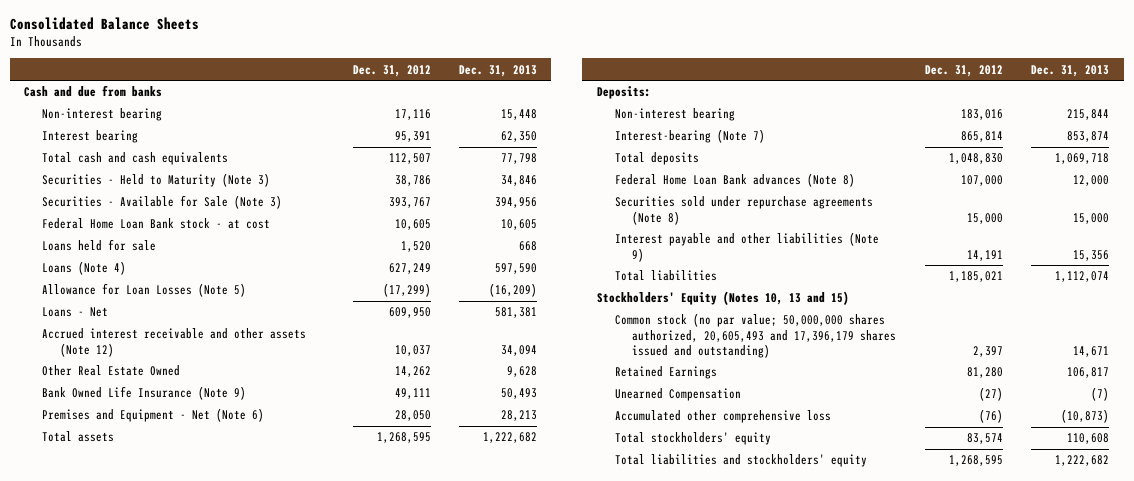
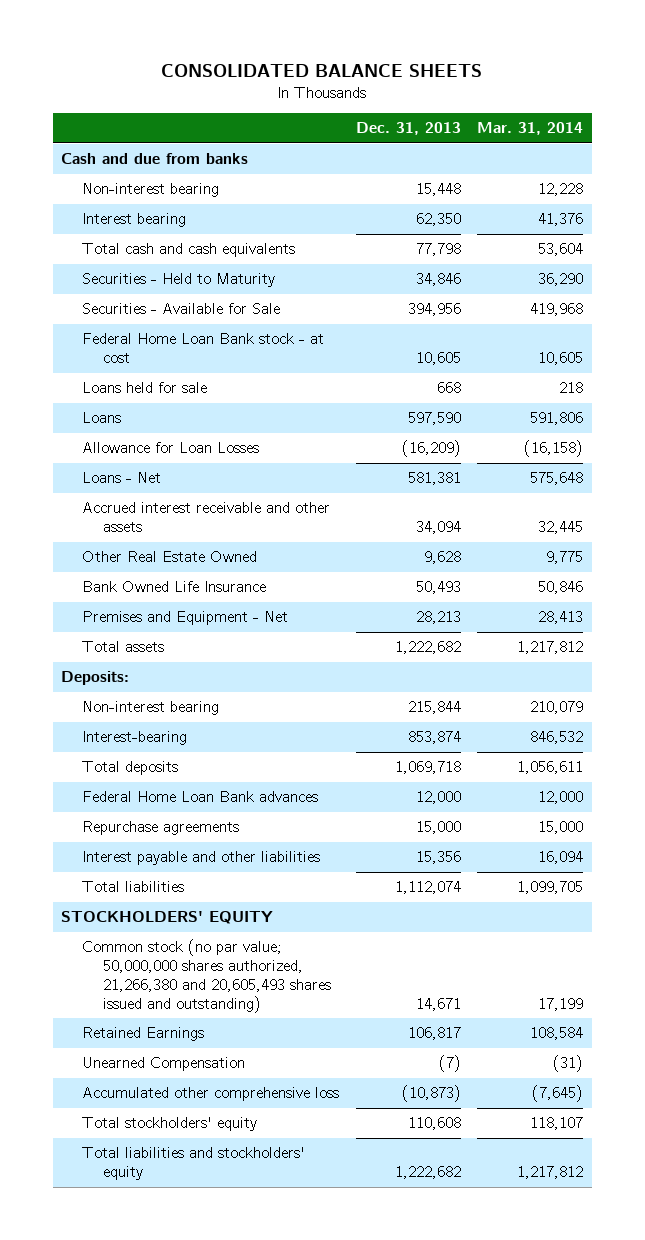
[10,17,200,31] Consolidated Balance Sheets -> [161,63,483,77] CONSOLIDATED BALANCE SHEETS
[352,64,431,77] Dec. 31, 2012 -> none
none -> [477,122,584,136] Mar. 31, 2014
[42,173,271,188] Securities - Held to Maturity (Note 3) -> [82,273,276,288] Securities - Held to Maturity
[42,195,283,210] Securities - Available for Sale (Note 3) -> [82,303,281,315] Securities - Available for Sale
[42,261,127,276] Loans (Note 4) -> [82,412,122,424] Loans
[42,283,247,298] Allowance for Loan Losses (Note 5) -> [82,442,260,454] Allowance for Loan Losses
[42,328,307,357] Accrued interest receivable and other assets (Note 12) -> [82,502,331,533] Accrued interest receivable and other assets
[42,386,247,401] Bank Owned Life Insurance (Note 9) -> [82,581,267,593] Bank Owned Life Insurance
[42,408,265,423] Premises and Equipment - Net (Note 6) -> [82,611,289,626] Premises and Equipment - Net
[614,129,765,144] Interest-bearing (Note 7) -> [82,731,188,746] Interest-bearing
[614,173,855,188] Federal Home Loan Bank advances (Note 8) -> [82,791,319,803] Federal Home Loan Bank advances
[614,196,873,225] Securities sold under repurchase agreements (Note 8) -> [82,821,240,836] Repurchase agreements
[614,232,879,262] Interest payable and other liabilities (Note 9) -> [82,851,321,866] Interest payable and other liabilities
[596,291,849,306] Stockholders' Equity (Notes 10, 13 and 15) -> [61,911,274,925] STOCKHOLDERS' EQUITY
[614,313,897,358] Common stock (no par value; 50,000,000 shares authorized, 20,605,493 and 17,396,179 shares issued and outstanding) -> [82,939,332,1013] Common stock (no par value; 50,000,000 shares authorized, 21,266,380 and 20,605,493 shares issued and outstanding)

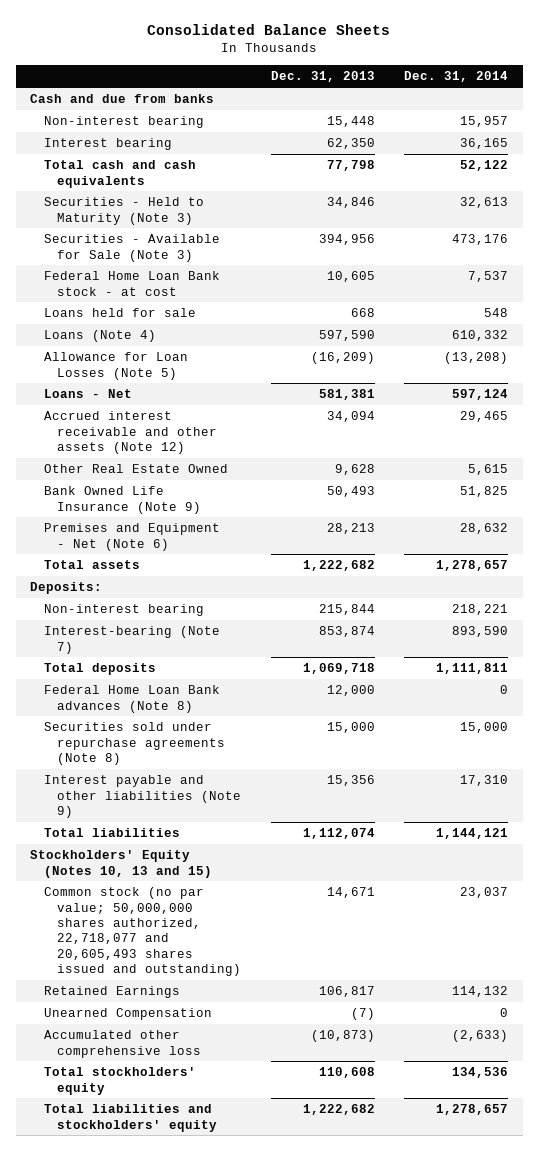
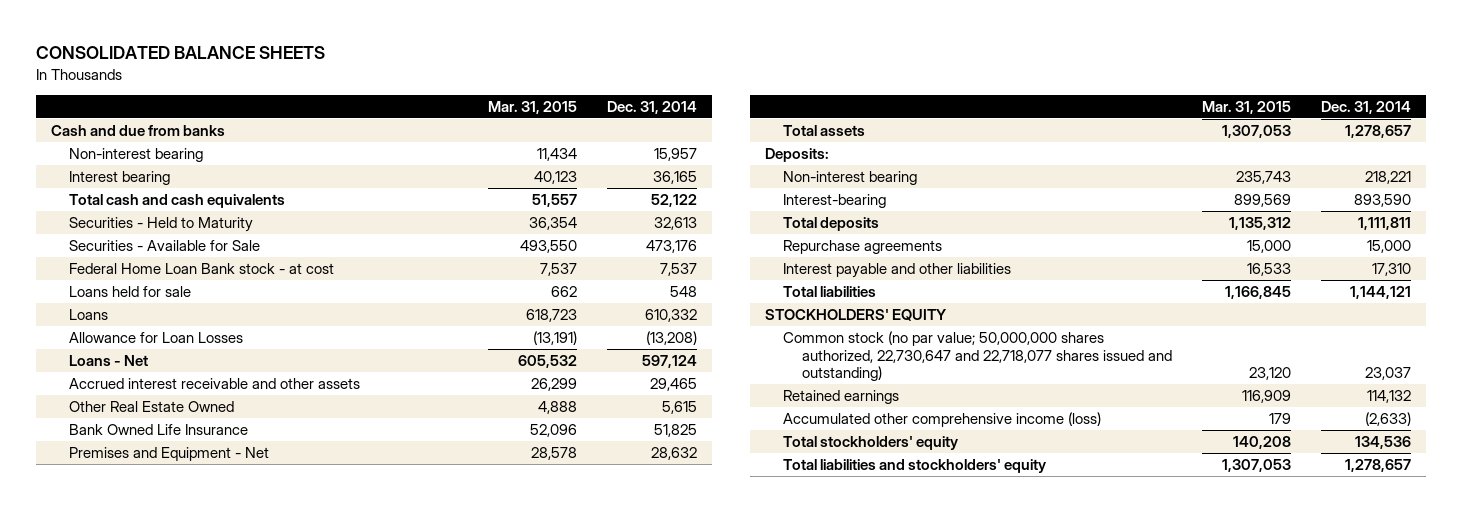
[147,24,391,36] Consolidated Balance Sheets -> [35,46,325,60] CONSOLIDATED BALANCE SHEETS
[270,71,375,83] Dec. 31, 2013 -> none
none -> [488,100,578,114] Mar. 31, 2015
[43,197,204,225] Securities - Held to Maturity (Note 3) -> [69,217,254,233] Securities - Held to Maturity
[43,234,220,262] Securities - Available for Sale (Note 3) -> [69,240,261,252] Securities - Available for Sale
[43,330,156,343] Loans (Note 4) -> [69,309,109,321] Loans
[43,352,188,380] Allowance for Loan Losses (Note 5) -> [69,332,244,344] Allowance for Loan Losses
[43,411,217,454] Accrued interest receivable and other assets (Note 12) -> [69,378,361,390] Accrued interest receivable and other assets
[43,486,201,514] Bank Owned Life Insurance (Note 9) -> [69,424,249,436] Bank Owned Life Insurance
[43,523,220,551] Premises and Equipment - Net (Note 6) -> [69,447,270,462] Premises and Equipment - Net
[43,626,220,654] Interest-bearing (Note 7) -> [783,194,887,209] Interest-bearing
[43,685,220,713] Federal Home Loan Bank advances (Note 8) -> none
[43,722,225,765] Securities sold under repurchase agreements (Note 8) -> [783,240,943,255] Repurchase agreements
[43,775,241,818] Interest payable and other liabilities (Note 9) -> [783,263,1012,279] Interest payable and other liabilities
[43,1008,212,1021] Unearned Compensation -> none
[30,850,212,878] Stockholders' Equity (Notes 10, 13 and 15) -> [764,309,947,322] STOCKHOLDERS' EQUITY
[43,887,241,977] Common stock (no par value; 50,000,000 shares authorized, 22,718,077 and 20,605,493 shares issued and outstanding) -> [783,331,1172,382] Common stock (no par value; 50,000,000 shares authorized, 22,730,647 and 22,718,077 shares issued and outstanding)
[43,986,180,999] Retained Earnings -> [783,390,900,405] Retained earnings
[43,1030,201,1058] Accumulated other comprehensive loss -> [783,412,1102,428] Accumulated other comprehensive income (loss)

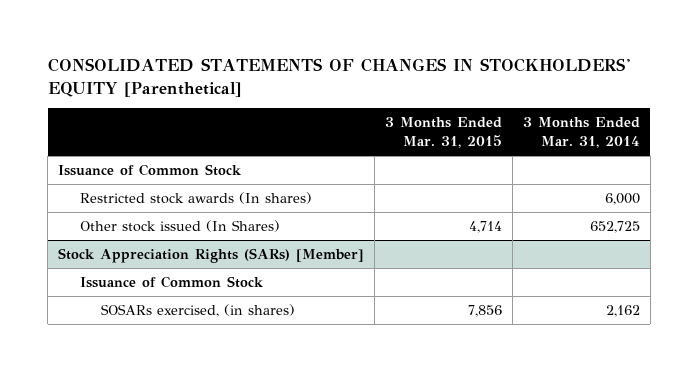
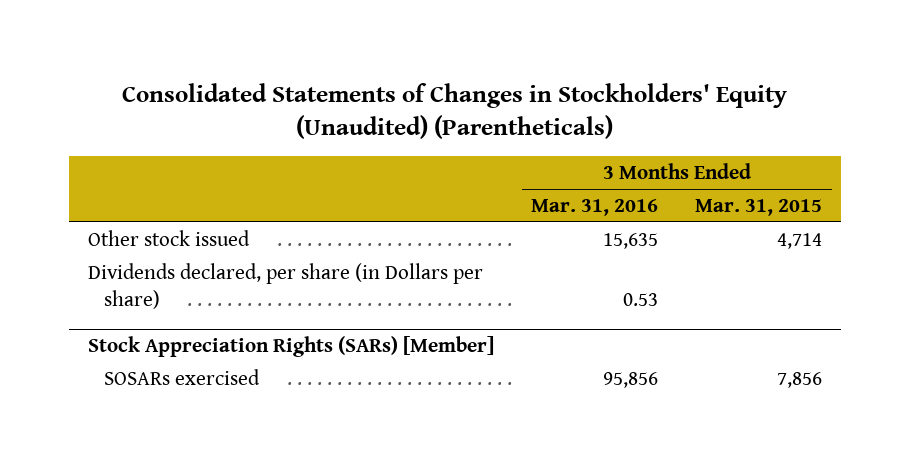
[47,57,630,97] CONSOLIDATED STATEMENTS OF CHANGES IN STOCKHOLDERS' EQUITY [Parenthetical] -> [122,83,788,140] Consolidated Statements of Changes in Stockholders' Equity (Unaudited) (Parentheticals)
[522,117,640,149] 3 Months Ended Mar. 31, 2014 -> none
none -> [531,199,659,217] Mar. 31, 2016
[58,164,243,177] Issuance of Common Stock -> none
[79,192,312,205] Restricted stock awards (In shares) -> none
[79,220,280,233] Other stock issued (In Shares) -> [87,229,250,246] Other stock issued
none -> [87,262,483,309] Dividends declared, per share (in Dollars per share)
[79,276,264,289] Issuance of Common Stock -> none
[100,304,295,318] SOSARs exercised, (in shares) -> [104,368,261,385] SOSARs exercised

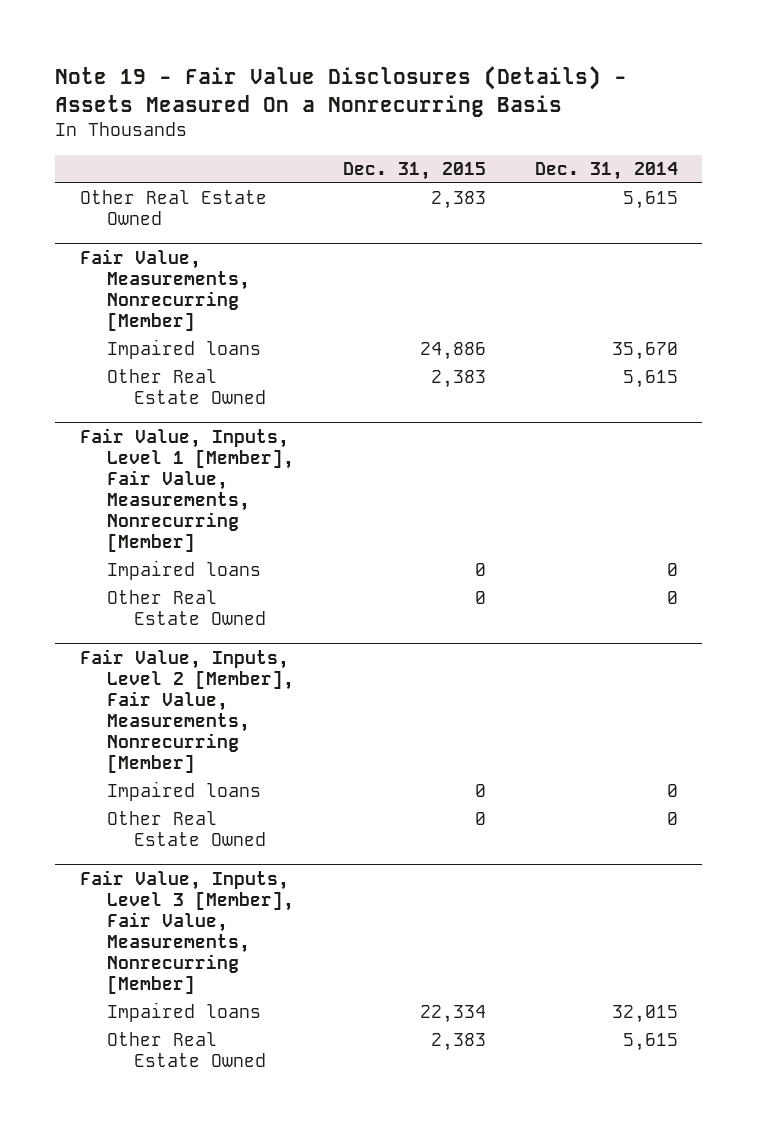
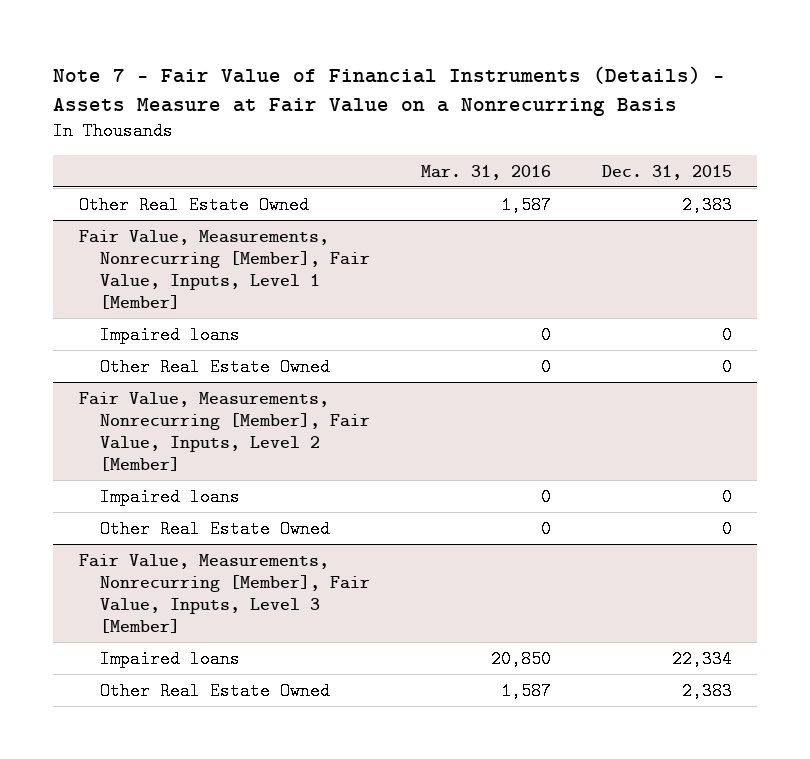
[55,65,628,117] Note 19 - Fair Value Disclosures (Details) - Assets Measured On a Nonrecurring Basis -> [53,66,726,117] Note 7 - Fair Value of Financial Instruments (Details) - Assets Measure at Fair Value on a Nonrecurring Basis
[534,162,678,181] Dec. 31, 2014 -> none
none -> [420,164,551,180] Mar. 31, 2016
[79,248,251,332] Fair Value, Measurements, Nonrecurring [Member] -> none
[107,339,262,360] Impaired loans -> none
[107,369,267,405] Other Real Estate Owned -> none
[79,427,295,553] Fair Value, Inputs, Level 1 [Member], Fair Value, Measurements, Nonrecurring [Member] -> [78,229,371,309] Fair Value, Measurements, Nonrecurring [Member], Fair Value, Inputs, Level 1 [Member]
[79,648,295,774] Fair Value, Inputs, Level 2 [Member], Fair Value, Measurements, Nonrecurring [Member] -> [78,391,371,471] Fair Value, Measurements, Nonrecurring [Member], Fair Value, Inputs, Level 2 [Member]
[79,869,295,995] Fair Value, Inputs, Level 3 [Member], Fair Value, Measurements, Nonrecurring [Member] -> [78,553,371,633] Fair Value, Measurements, Nonrecurring [Member], Fair Value, Inputs, Level 3 [Member]

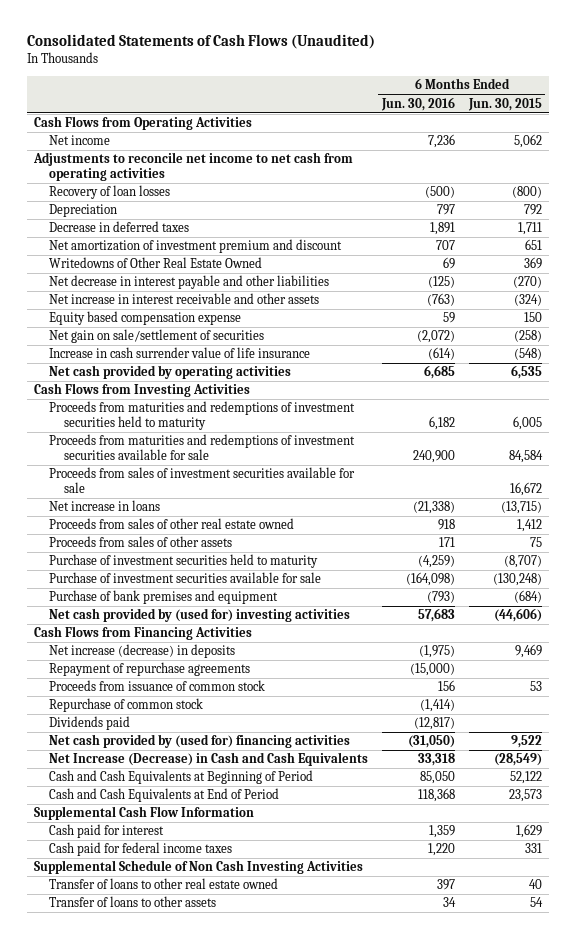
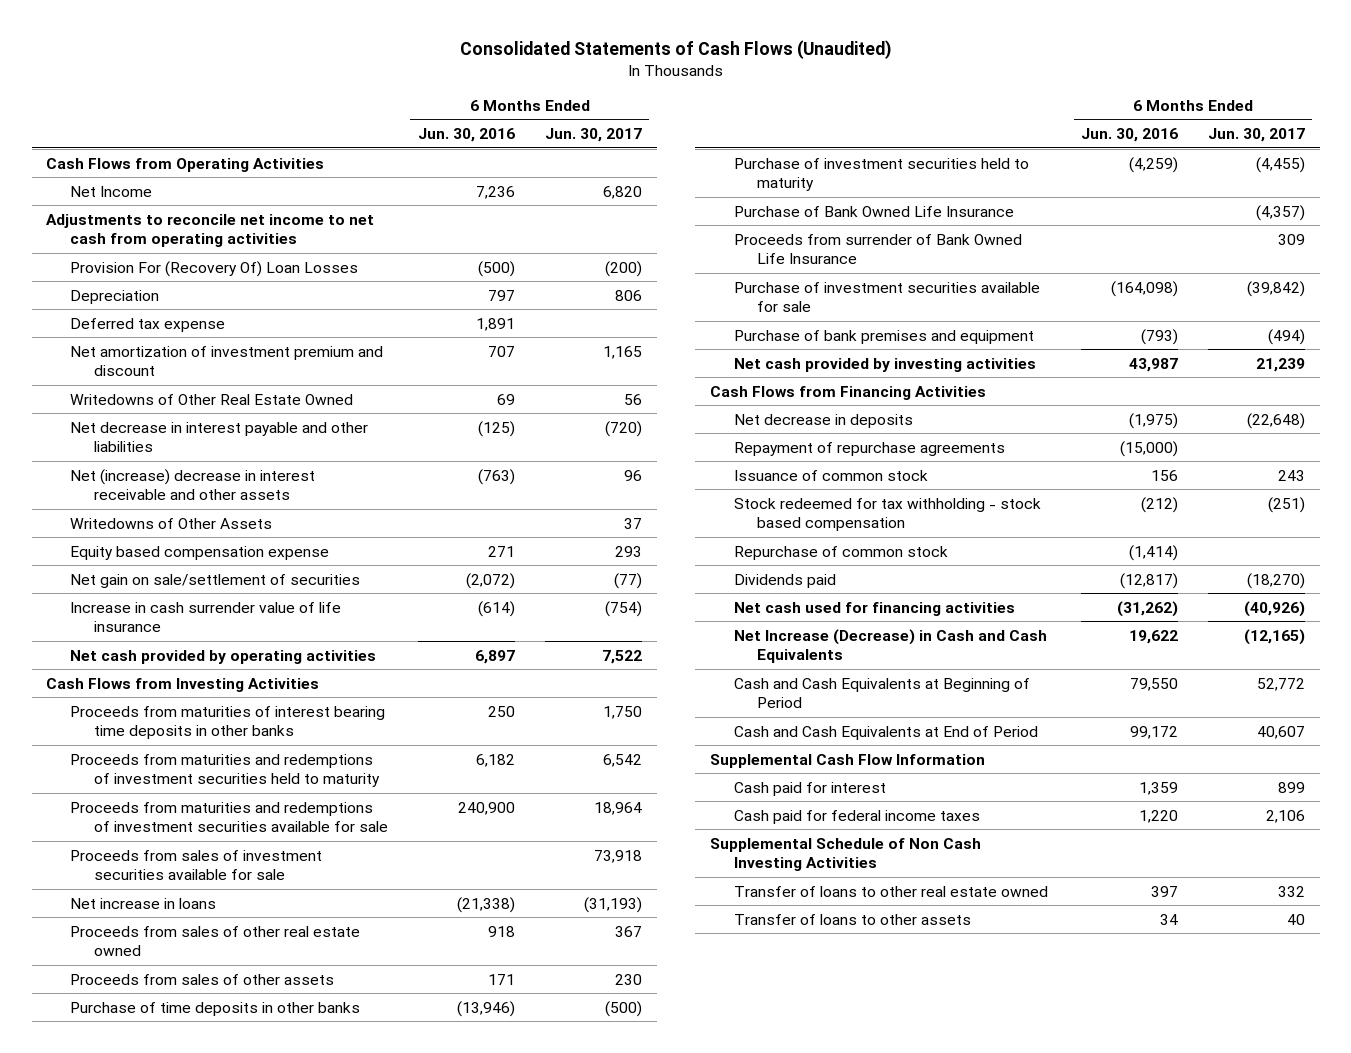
[467,97,542,111] Jun. 30, 2015 -> none
none -> [544,128,642,143] Jun. 30, 2017
[49,135,111,146] Net income -> [70,185,153,197] Net Income
[49,185,171,200] Recovery of loan losses -> [70,260,359,277] Provision For (Recovery Of) Loan Losses
[49,221,190,233] Decrease in deferred taxes -> [70,317,226,332] Deferred tax expense
[49,293,320,305] Net increase in interest receivable and other assets -> [70,468,316,501] Net (increase) decrease in interest receivable and other assets
none -> [70,517,273,529] Writedowns of Other Assets
[442,312,455,324] 59 -> [487,545,515,557] 271
[423,365,455,380] 6,685 -> [474,649,515,664] 6,897
none -> [70,705,386,740] Proceeds from maturities of interest bearing time deposits in other banks
none -> [70,1001,361,1016] Purchase of time deposits in other banks
none -> [733,205,1014,217] Purchase of Bank Owned Life Insurance
none -> [733,233,1022,265] Proceeds from surrender of Bank Owned Life Insurance
[49,608,351,623] Net cash provided by (used for) investing activities -> [733,357,1036,372] Net cash provided by investing activities
[417,608,455,623] 57,683 -> [1129,357,1179,372] 43,987
[49,644,236,659] Net increase (decrease) in deposits -> [733,413,913,428] Net decrease in deposits
[49,680,266,692] Proceeds from issuance of common stock -> [733,469,928,481] Issuance of common stock
none -> [733,497,1041,532] Stock redeemed for tax withholding - stock based compensation
[49,734,351,749] Net cash provided by (used for) financing activities -> [733,601,1015,616] Net cash used for financing activities
[407,735,455,749] (31,050) -> [1117,600,1179,617] (31,262)
[417,753,455,767] 33,318 -> [1129,629,1179,644] 19,622
[419,771,455,785] 85,050 -> [1130,677,1179,691] 79,550
[417,788,455,803] 118,368 -> [1130,725,1179,739] 99,172

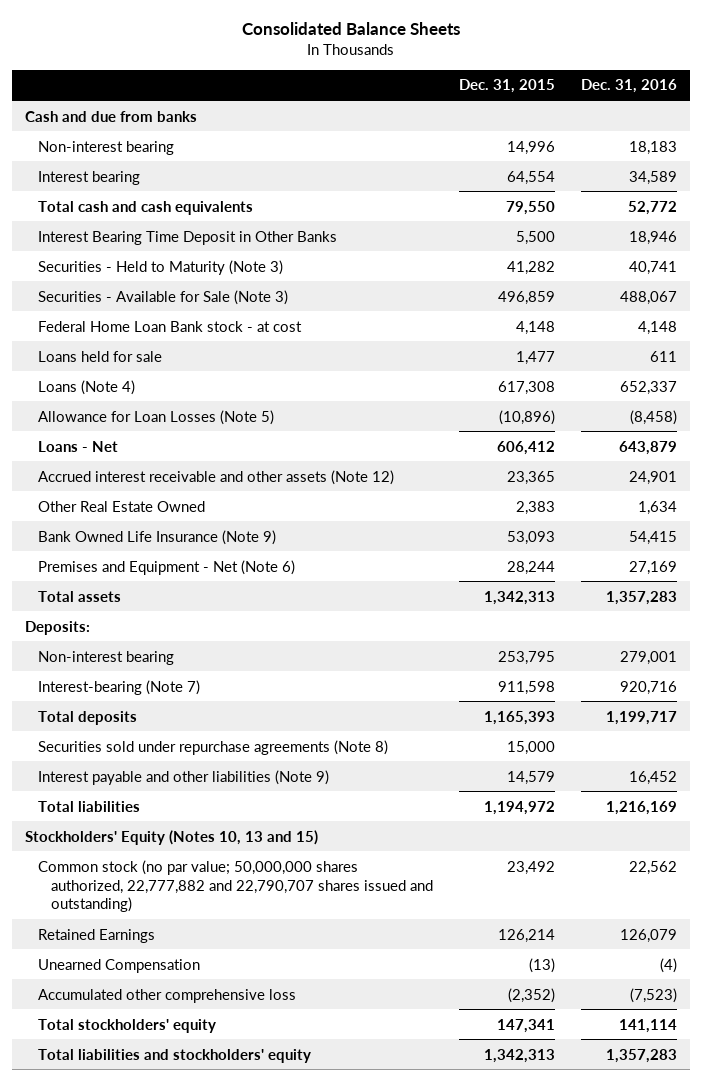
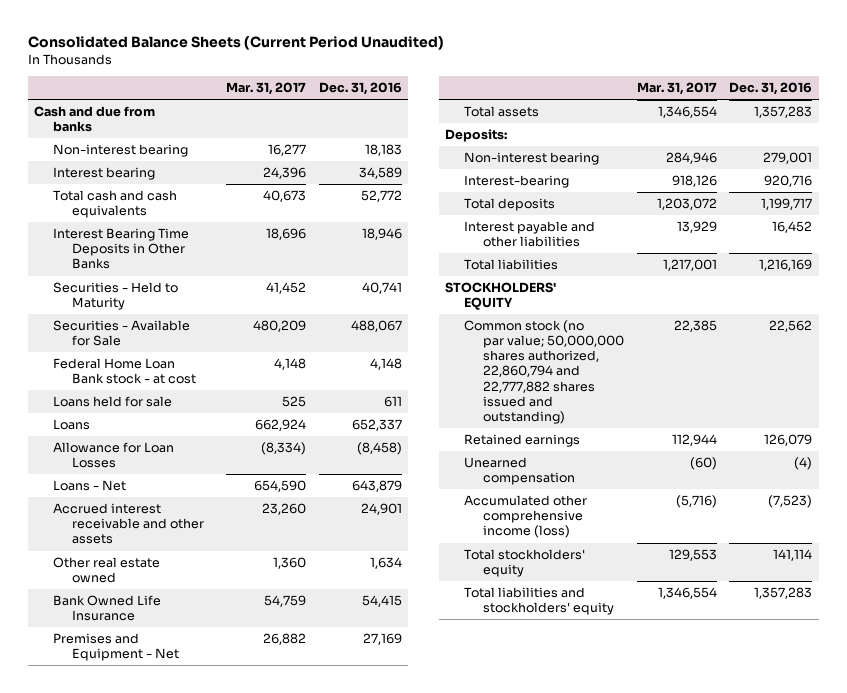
[241,22,460,36] Consolidated Balance Sheets -> [28,36,445,51] Consolidated Balance Sheets (Current Period Unaudited)
[458,79,555,94] Dec. 31, 2015 -> none
none -> [226,82,307,96] Mar. 31, 2017
[37,230,337,245] Interest Bearing Time Deposit in Other Banks -> [53,228,190,270] Interest Bearing Time Deposits in Other Banks
[37,259,283,275] Securities - Held to Maturity (Note 3) -> [53,282,179,311] Securities - Held to Maturity
[37,289,288,305] Securities - Available for Sale (Note 3) -> [53,320,191,347] Securities - Available for Sale
[37,379,135,395] Loans (Note 4) -> [53,419,91,431] Loans
[37,409,274,425] Allowance for Loan Losses (Note 5) -> [53,442,175,469] Allowance for Loan Losses
[37,469,394,485] Accrued interest receivable and other assets (Note 12) -> [53,503,205,545] Accrued interest receivable and other assets
[37,500,205,512] Other Real Estate Owned -> [53,557,161,584] Other real estate owned
[37,529,276,545] Bank Owned Life Insurance (Note 9) -> [53,595,162,622] Bank Owned Life Insurance
[37,559,295,575] Premises and Equipment - Net (Note 6) -> [53,633,180,662] Premises and Equipment - Net
[37,679,200,695] Interest-bearing (Note 7) -> [464,175,570,189] Interest-bearing
[37,739,388,755] Securities sold under repurchase agreements (Note 8) -> none
[37,769,329,785] Interest payable and other liabilities (Note 9) -> [464,221,596,248] Interest payable and other liabilities
[25,829,319,845] Stockholders' Equity (Notes 10, 13 and 15) -> [445,282,557,311] STOCKHOLDERS' EQUITY
[37,859,433,913] Common stock (no par value; 50,000,000 shares authorized, 22,777,882 and 22,790,707 shares issued and outstanding) -> [464,320,625,424] Common stock (no par value; 50,000,000 shares authorized, 22,860,794 and 22,777,882 shares issued and outstanding)
[37,928,155,943] Retained Earnings -> [464,434,581,448] Retained earnings
[37,958,200,973] Unearned Compensation -> [464,457,576,486] Unearned compensation
[37,988,296,1003] Accumulated other comprehensive loss -> [464,495,588,539] Accumulated other comprehensive income (loss)

